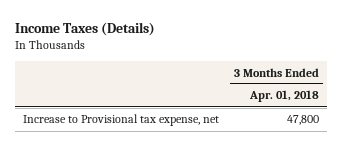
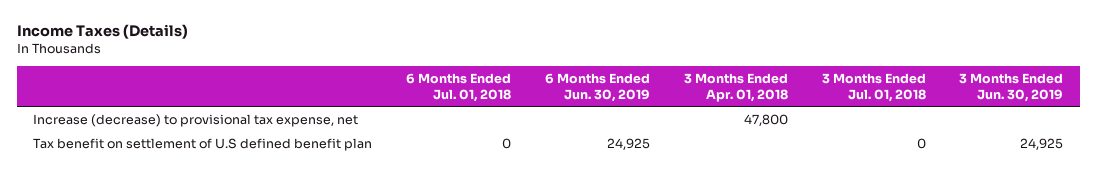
none -> [406,72,512,102] 6 Months Ended Jul. 01, 2018
none -> [545,72,651,102] 6 Months Ended Jun. 30, 2019
none -> [821,72,926,102] 3 Months Ended Jul. 01, 2018
none -> [959,72,1064,102] 3 Months Ended Jun. 30, 2019
[22,114,219,127] Increase to Provisional tax expense, net -> [33,113,359,127] Increase (decrease) to provisional tax expense, net
none -> [33,137,373,151] Tax benefit on settlement of U.S defined benefit plan

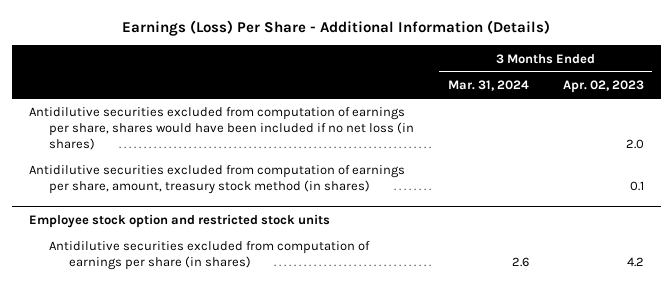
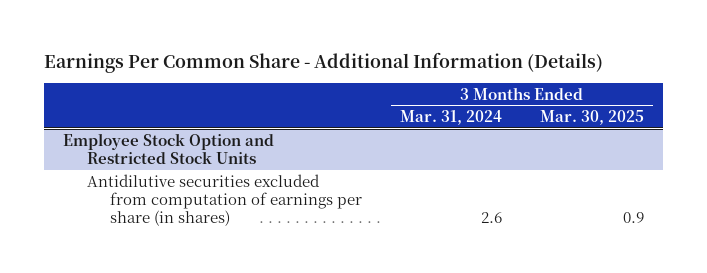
[122,20,551,37] Earnings (Loss) Per Share - Additional Information (Details) -> [44,51,604,73] Earnings Per Common Share - Additional Information (Details)
[562,80,644,94] Apr. 02, 2023 -> none
none -> [539,110,644,126] Mar. 30, 2025
[28,107,414,150] Antidilutive securities excluded from computation of earnings per share, shares would have been included if no net loss (in shares) -> none
[28,165,405,195] Antidilutive securities excluded from computation of earnings per share, amount, treasury stock method (in shares) -> none
[28,214,330,229] Employee stock option and restricted stock units -> [63,132,275,164] Employee Stock Option and Restricted Stock Units

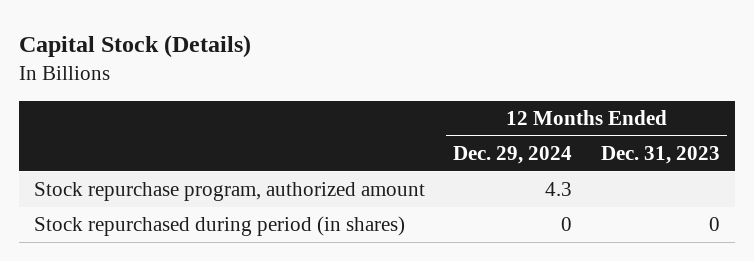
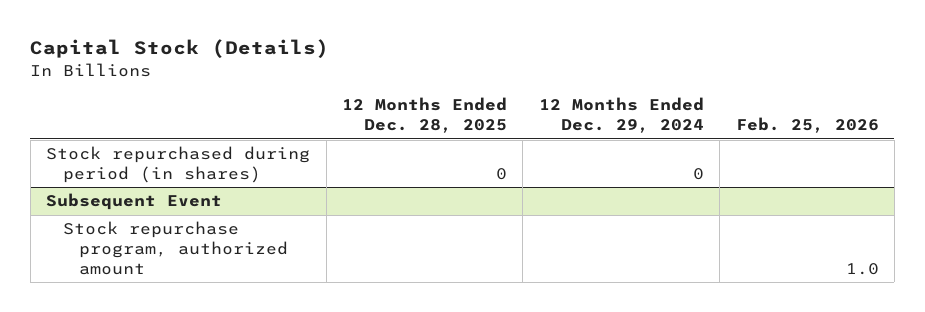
[601,146,721,165] Dec. 31, 2023 -> none
none -> [341,97,507,134] 12 Months Ended Dec. 28, 2025
none -> [735,117,879,134] Feb. 25, 2026
[33,182,425,202] Stock repurchase program, authorized amount -> none
none -> [46,193,223,211] Subsequent Event
none -> [62,221,289,275] Stock repurchase program, authorized amount

